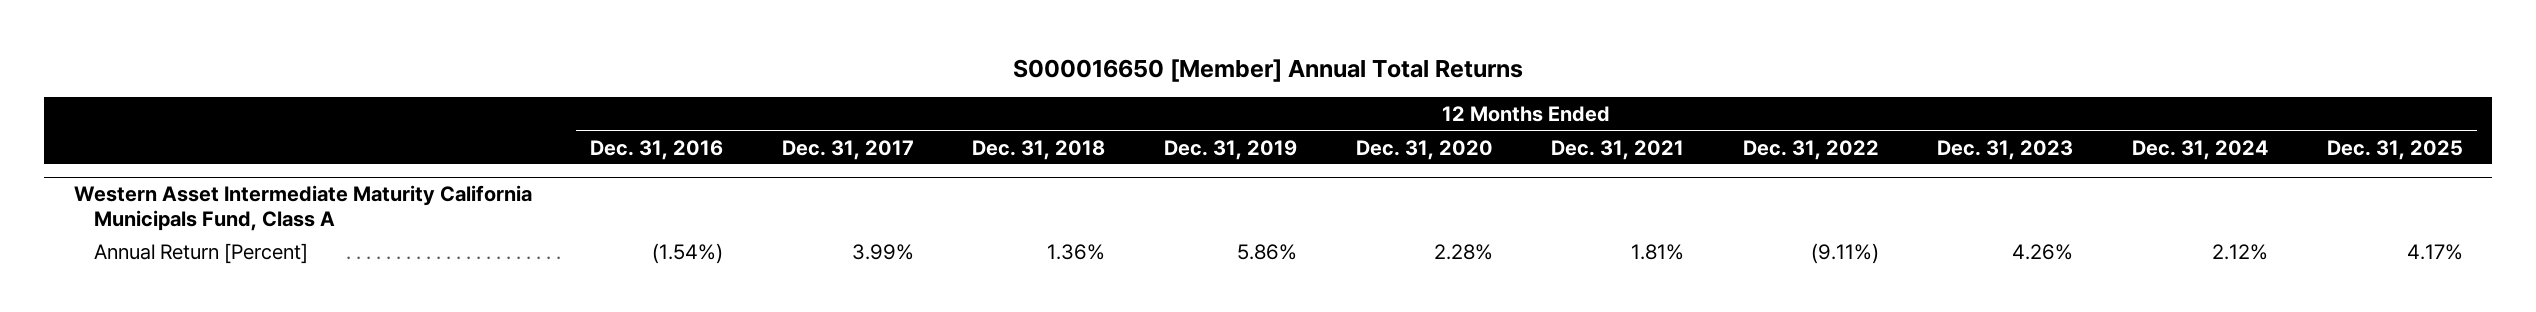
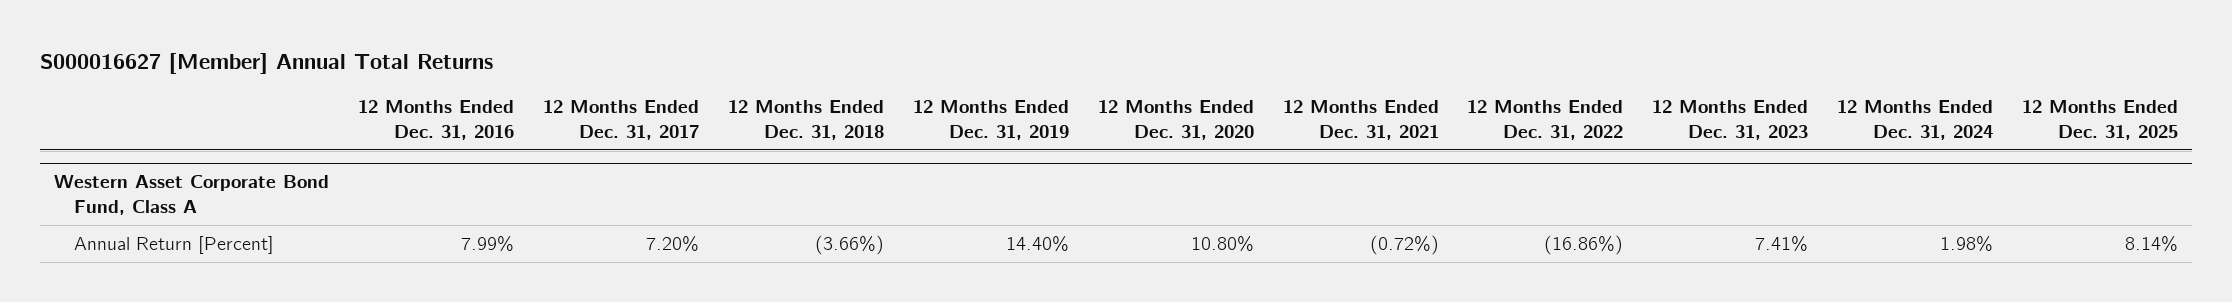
[1013,58,1524,82] S000016650 [Member] Annual Total Returns -> [40,53,494,75] S000016627 [Member] Annual Total Returns
[73,185,532,231] Western Asset Intermediate Maturity California Municipals Fund, Class A -> none
none -> [54,175,330,215] Western Asset Corporate Bond Fund, Class A
[652,242,724,264] (1.54%) -> [461,235,515,252] 7.99%
[851,243,914,260] 3.99% -> [646,235,700,252] 7.20%
[1047,243,1106,260] 1.36% -> [815,234,885,255] (3.66%)
[1237,243,1298,260] 5.86% -> [1005,235,1069,252] 14.40%
[1433,243,1493,260] 2.28% -> [1190,235,1254,252] 10.80%
[1631,243,1685,260] 1.81% -> [1369,234,1439,255] (0.72%)
[1810,242,1879,264] (9.11%) -> [1544,234,1624,255] (16.86%)
[2012,243,2074,260] 4.26% -> [1755,235,1809,252] 7.41%
[2212,243,2269,260] 2.12% -> [1940,235,1994,252] 1.98%
[2406,243,2463,260] 4.17% -> [2124,235,2178,252] 8.14%

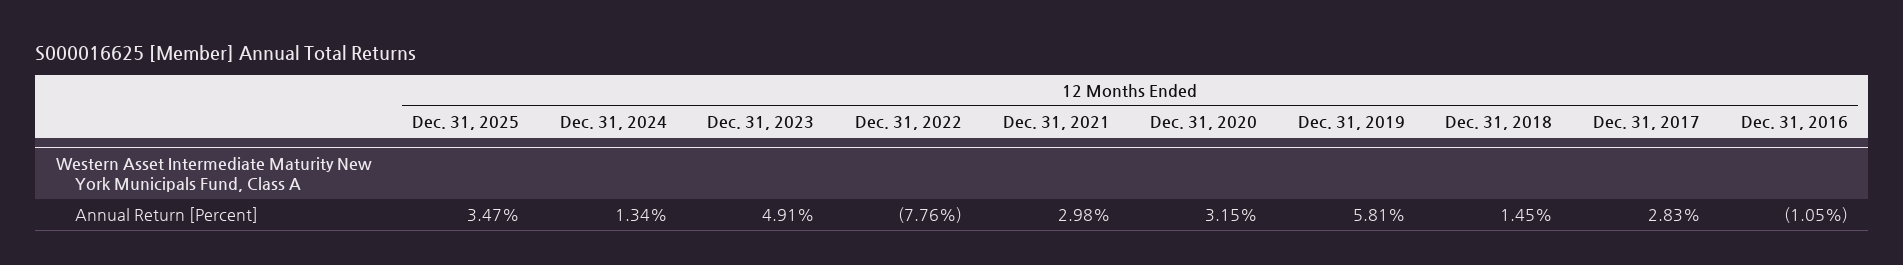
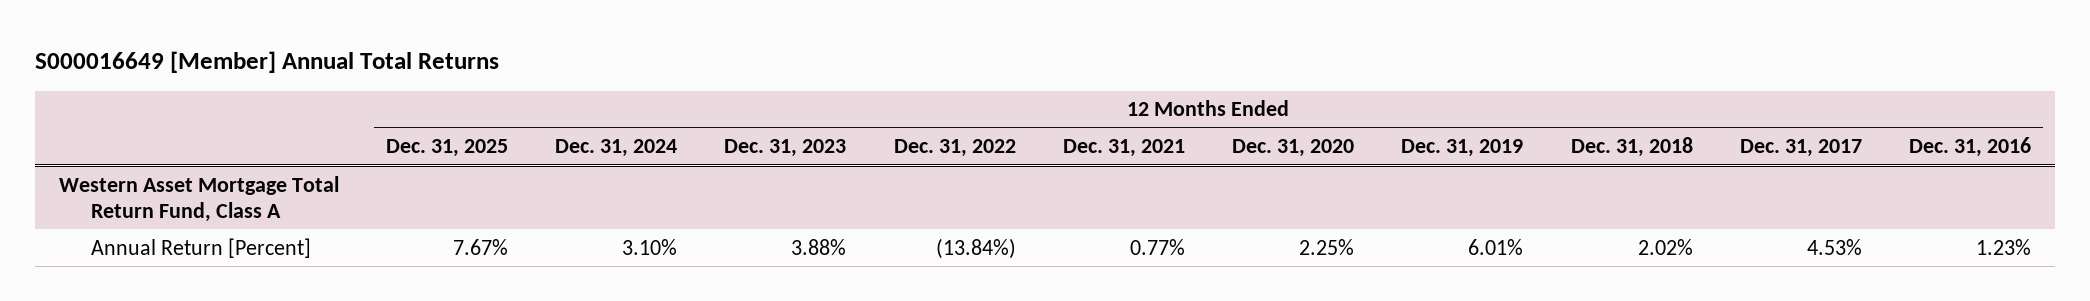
[35,45,417,63] S000016625 [Member] Annual Total Returns -> [34,50,499,73] S000016649 [Member] Annual Total Returns
[55,156,372,192] Western Asset Intermediate Maturity New York Municipals Fund, Class A -> none
none -> [58,175,339,222] Western Asset Mortgage Total Return Fund, Class A
[467,209,520,223] 3.47% -> [452,238,508,255] 7.67%
[614,209,667,223] 1.34% -> [622,238,678,255] 3.10%
[762,209,815,222] 4.91% -> [791,238,847,255] 3.88%
[897,207,962,224] (7.76%) -> [935,237,1016,259] (13.84%)
[1057,209,1110,222] 2.98% -> [1129,238,1185,255] 0.77%
[1205,209,1258,223] 3.15% -> [1299,238,1355,255] 2.25%
[1352,209,1405,222] 5.81% -> [1468,238,1524,255] 6.01%
[1500,209,1553,222] 1.45% -> [1637,238,1693,255] 2.02%
[1648,209,1701,223] 2.83% -> [1806,238,1862,255] 4.53%
[1783,207,1848,224] (1.05%) -> [1975,238,2031,255] 1.23%

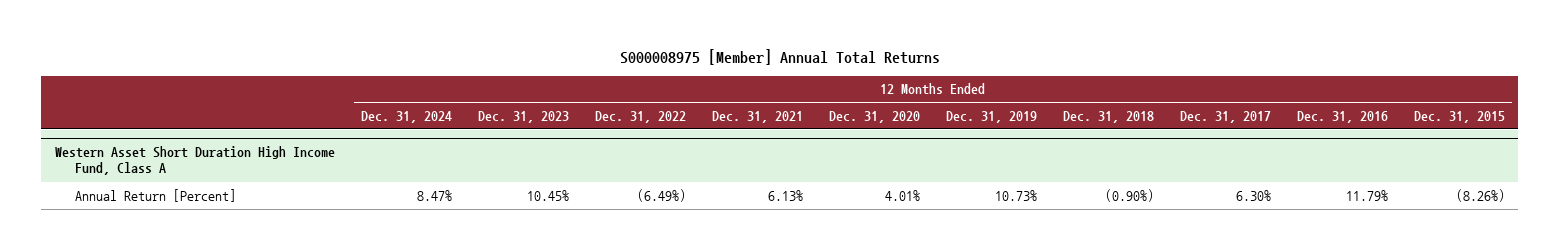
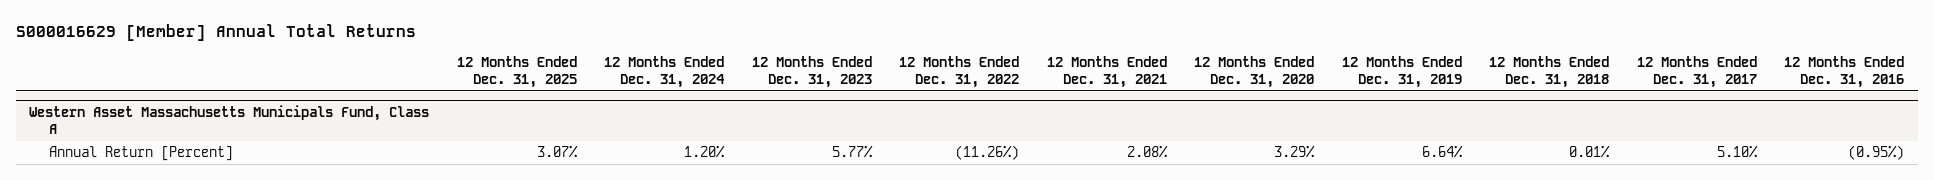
[619,49,940,66] S000008975 [Member] Annual Total Returns -> [15,23,416,41] S000016629 [Member] Annual Total Returns
[1414,110,1506,123] Dec. 31, 2015 -> none
none -> [456,55,577,88] 12 Months Ended Dec. 31, 2025
[54,145,335,176] Western Asset Short Duration High Income Fund, Class A -> none
none -> [29,104,430,134] Western Asset Massachusetts Municipals Fund, Class A
[416,189,452,201] 8.47% -> [684,145,726,159] 1.20%
[526,189,569,201] 10.45% -> [831,145,873,159] 5.77%
[636,188,686,202] (6.49%) -> [955,145,1020,161] (11.26%)
[767,189,803,201] 6.13% -> [1126,145,1168,159] 2.08%
[884,189,920,201] 4.01% -> [1274,145,1316,159] 3.29%
[995,189,1038,201] 10.73% -> [1421,145,1463,159] 6.64%
[1105,188,1155,202] (0.90%) -> [1569,145,1611,159] 0.01%
[1236,189,1272,201] 6.30% -> [1716,145,1758,159] 5.10%
[1346,189,1389,201] 11.79% -> [1848,145,1905,161] (0.95%)

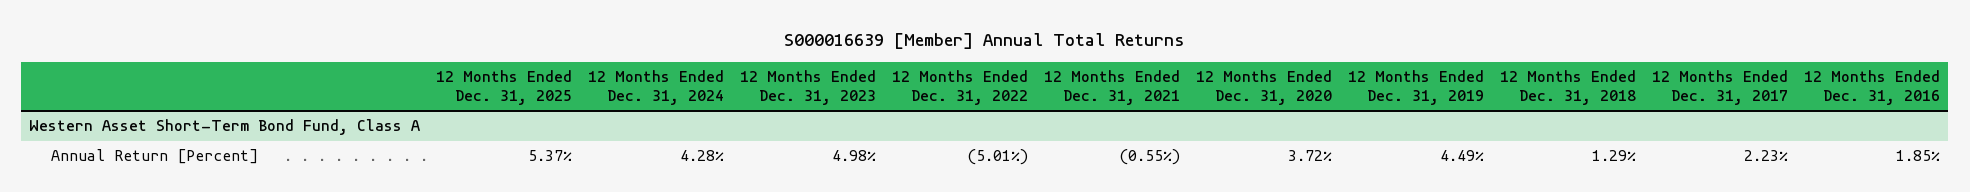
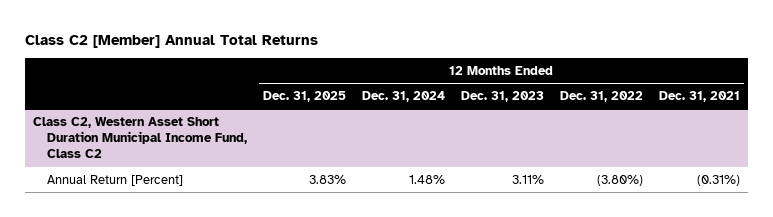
[783,32,1185,49] S000016639 [Member] Annual Total Returns -> [25,35,319,49] Class C2 [Member] Annual Total Returns
[1196,69,1333,105] 12 Months Ended Dec. 31, 2020 -> none
[1348,69,1485,105] 12 Months Ended Dec. 31, 2019 -> none
[1500,69,1637,105] 12 Months Ended Dec. 31, 2018 -> none
[1652,69,1789,105] 12 Months Ended Dec. 31, 2017 -> none
[1804,69,1941,105] 12 Months Ended Dec. 31, 2016 -> none
[29,119,421,136] Western Asset Short-Term Bond Fund, Class A -> none
none -> [33,116,247,159] Class C2, Western Asset Short Duration Municipal Income Fund, Class C2
[528,150,573,162] 5.37% -> [308,174,346,184] 3.83%
[680,150,725,162] 4.28% -> [408,174,445,184] 1.48%
[832,150,877,162] 4.98% -> [511,174,544,184] 3.11%
[967,149,1029,166] (5.01%) -> [596,174,643,186] (3.80%)
[1119,149,1181,166] (0.55%) -> [696,174,740,186] (0.31%)

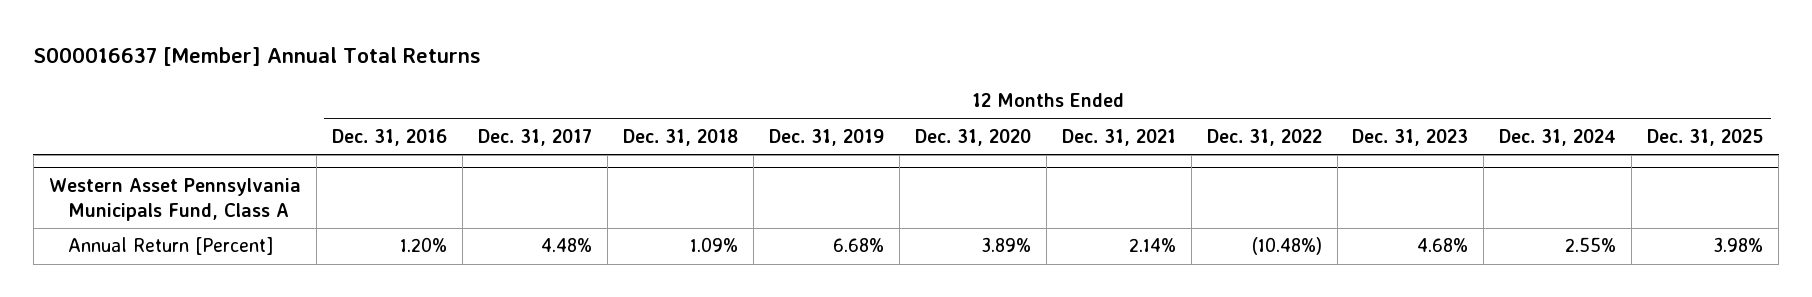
[25,35,319,49] Class C2 [Member] Annual Total Returns -> [33,47,482,67] S000016637 [Member] Annual Total Returns
none -> [331,128,447,146] Dec. 31, 2016
none -> [477,128,592,146] Dec. 31, 2017
none -> [622,128,738,146] Dec. 31, 2018
none -> [768,128,884,146] Dec. 31, 2019
none -> [914,128,1031,146] Dec. 31, 2020
[33,116,247,159] Class C2, Western Asset Short Duration Municipal Income Fund, Class C2 -> none
none -> [48,177,301,221] Western Asset Pennsylvania Municipals Fund, Class A
[308,174,346,184] 3.83% -> [1713,237,1764,253] 3.98%
[408,174,445,184] 1.48% -> [1565,237,1617,253] 2.55%
[511,174,544,184] 3.11% -> [1417,238,1469,253] 4.68%
[596,174,643,186] (3.80%) -> [1251,237,1322,256] (10.48%)
[696,174,740,186] (0.31%) -> [1128,238,1176,253] 2.14%

